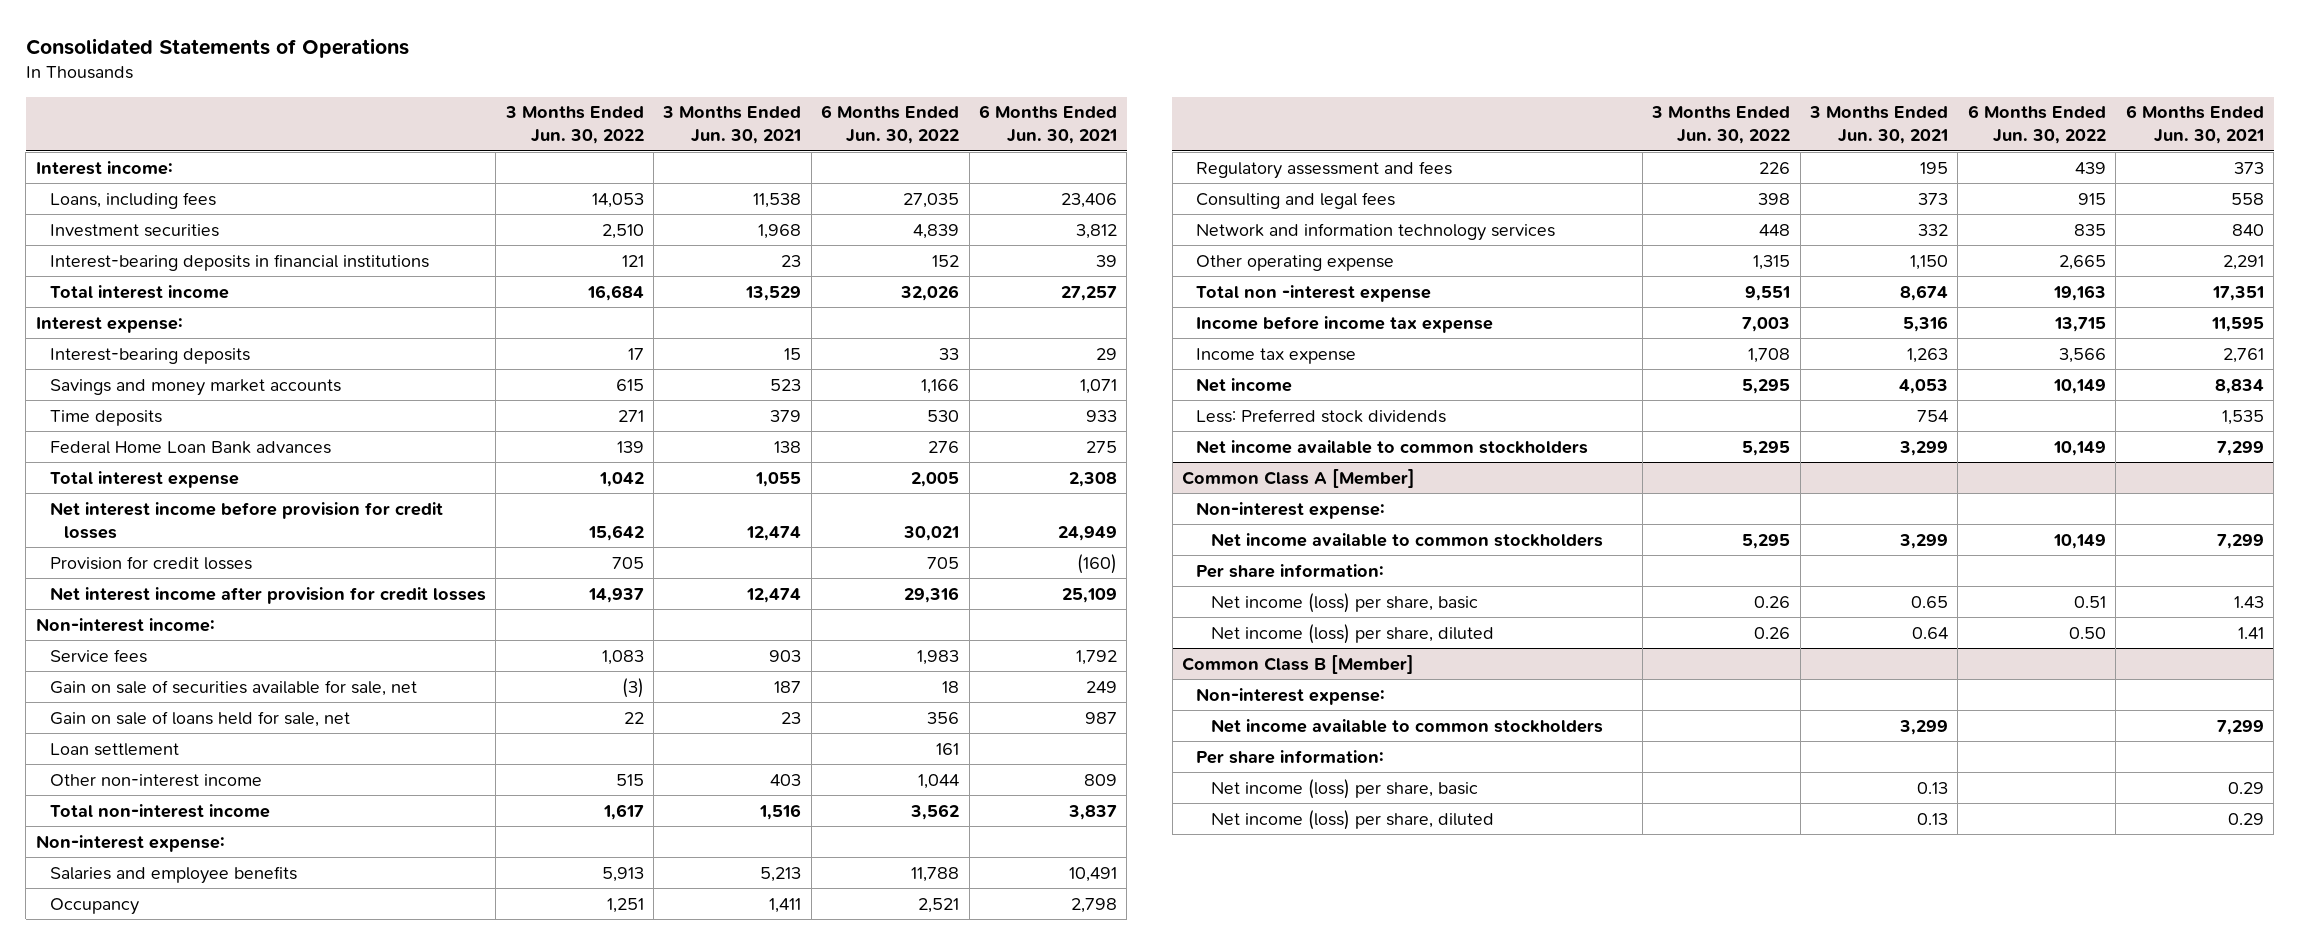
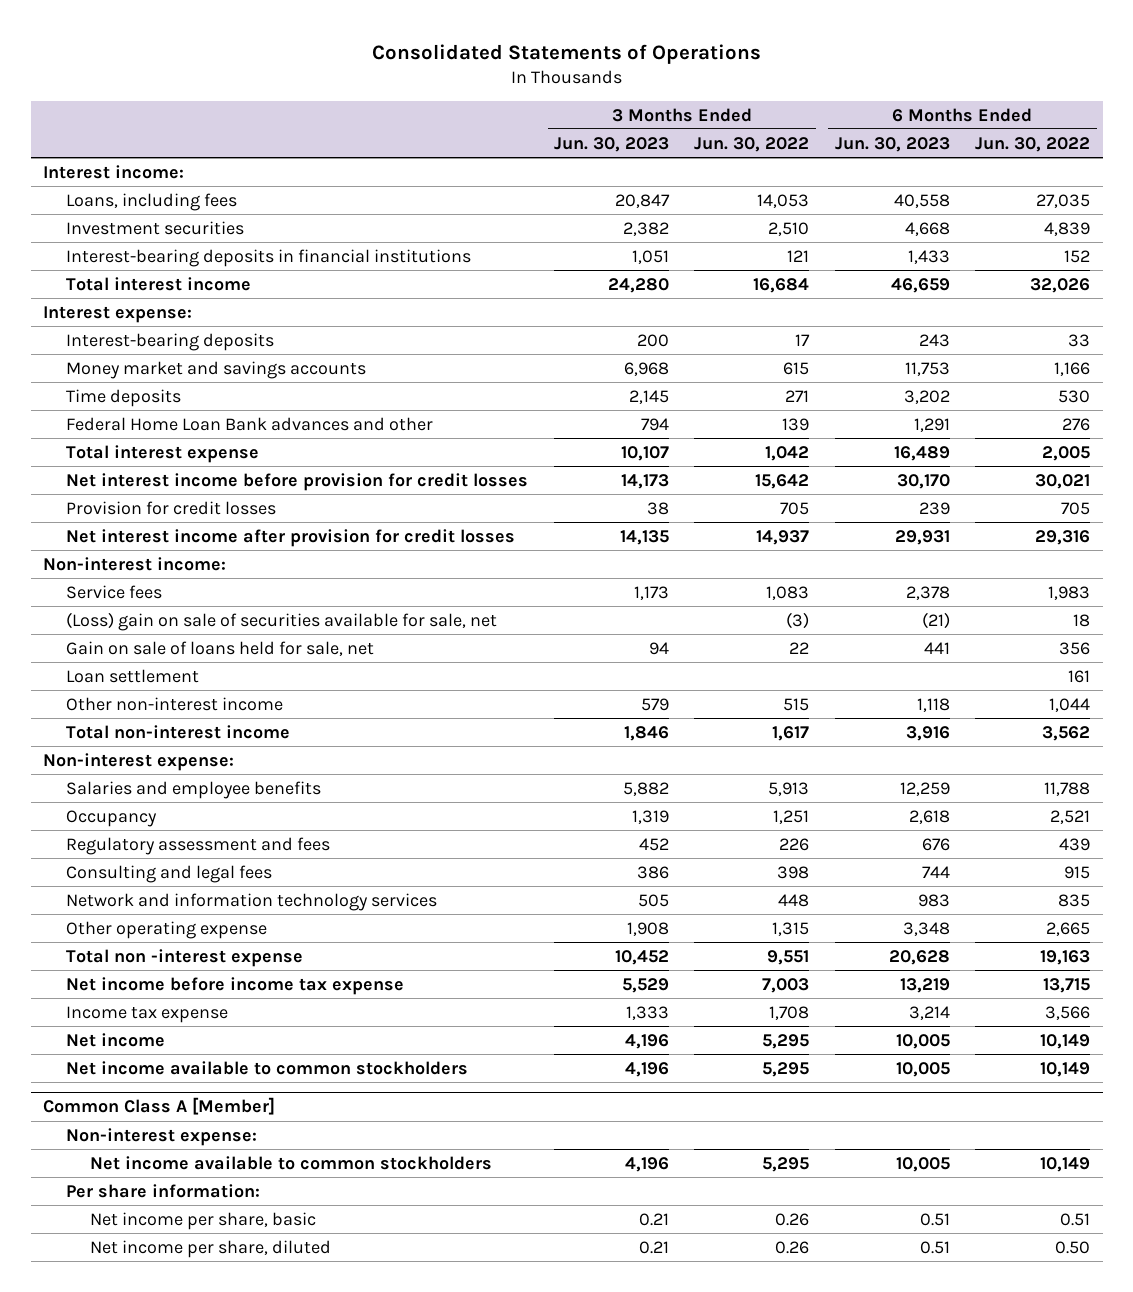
[662,106,802,145] 3 Months Ended Jun. 30, 2021 -> none
[979,105,1118,145] 6 Months Ended Jun. 30, 2021 -> none
none -> [553,136,669,152] Jun. 30, 2023
none -> [834,136,950,152] Jun. 30, 2023
[49,378,341,396] Savings and money market accounts -> [66,360,367,379] Money market and savings accounts
[49,440,331,454] Federal Home Loan Bank advances -> [66,416,434,431] Federal Home Loan Bank advances and other
[49,679,417,696] Gain on sale of securities available for sale, net -> [66,611,498,631] (Loss) gain on sale of securities available for sale, net
[1196,315,1494,333] Income before income tax expense -> [66,976,405,995] Net income before income tax expense
[1196,408,1447,423] Less: Preferred stock dividends -> none
[1182,654,1415,674] Common Class B [Member] -> none
[1196,687,1386,705] Non-interest expense: -> none
[1210,718,1603,733] Net income available to common stockholders -> none
[1196,749,1385,764] Per share information: -> none
[1210,778,1478,799] Net income (loss) per share, basic -> none
[1210,809,1494,830] Net income (loss) per share, diluted -> none
[1210,592,1478,613] Net income (loss) per share, basic -> [89,1211,316,1230] Net income per share, basic
[1210,623,1494,644] Net income (loss) per share, diluted -> [89,1239,331,1258] Net income per share, diluted

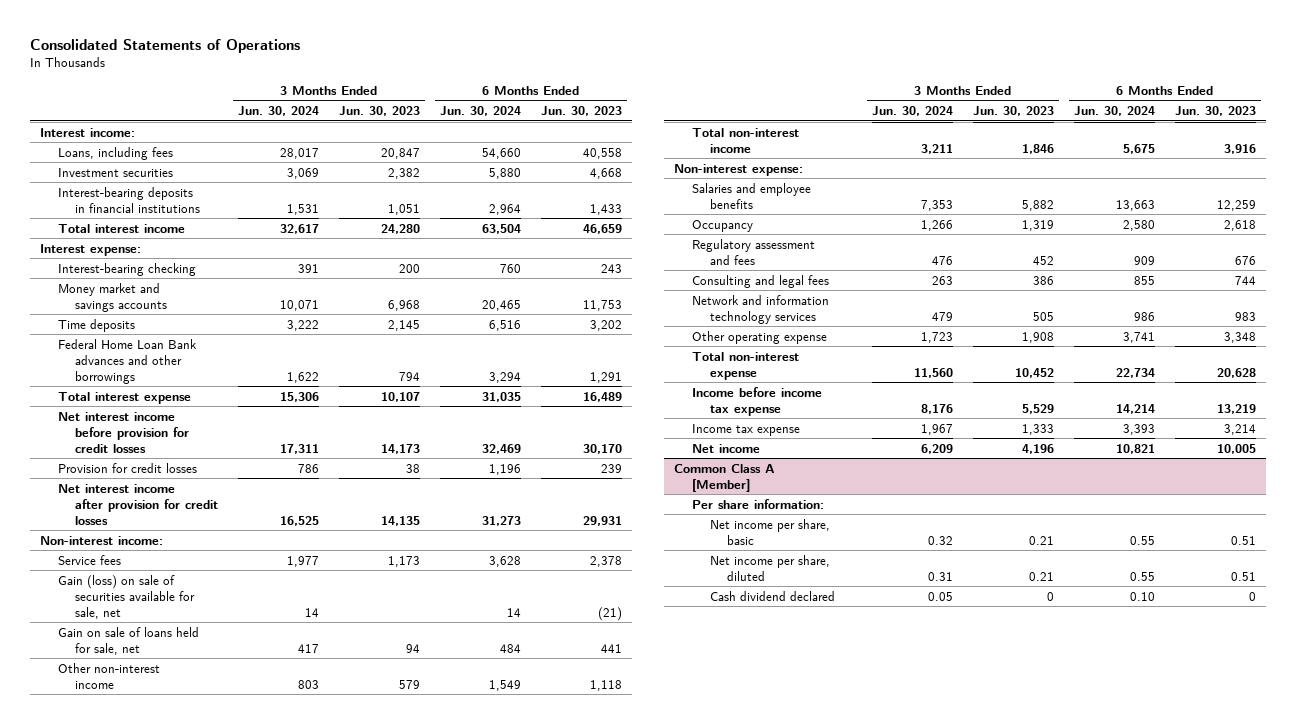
[694,136,810,152] Jun. 30, 2022 -> none
[975,136,1091,152] Jun. 30, 2022 -> none
none -> [238,106,320,117] Jun. 30, 2024
none -> [439,106,521,117] Jun. 30, 2024
[66,332,275,351] Interest-bearing deposits -> [57,262,196,276] Interest-bearing checking
[66,416,434,431] Federal Home Loan Bank advances and other -> [57,338,197,384] Federal Home Loan Bank advances and other borrowings
[66,611,498,631] (Loss) gain on sale of securities available for sale, net -> [57,574,196,619] Gain (loss) on sale of securities available for sale, net
[66,668,200,683] Loan settlement -> none
[66,948,304,967] Total non -interest expense -> [691,351,799,380] Total non-interest expense
[66,976,405,995] Net income before income tax expense -> [691,386,822,416] Income before income tax expense
[66,1060,469,1075] Net income available to common stockholders -> none
[66,1127,258,1146] Non-interest expense: -> none
[89,1155,492,1170] Net income available to common stockholders -> none
none -> [709,590,835,601] Cash dividend declared

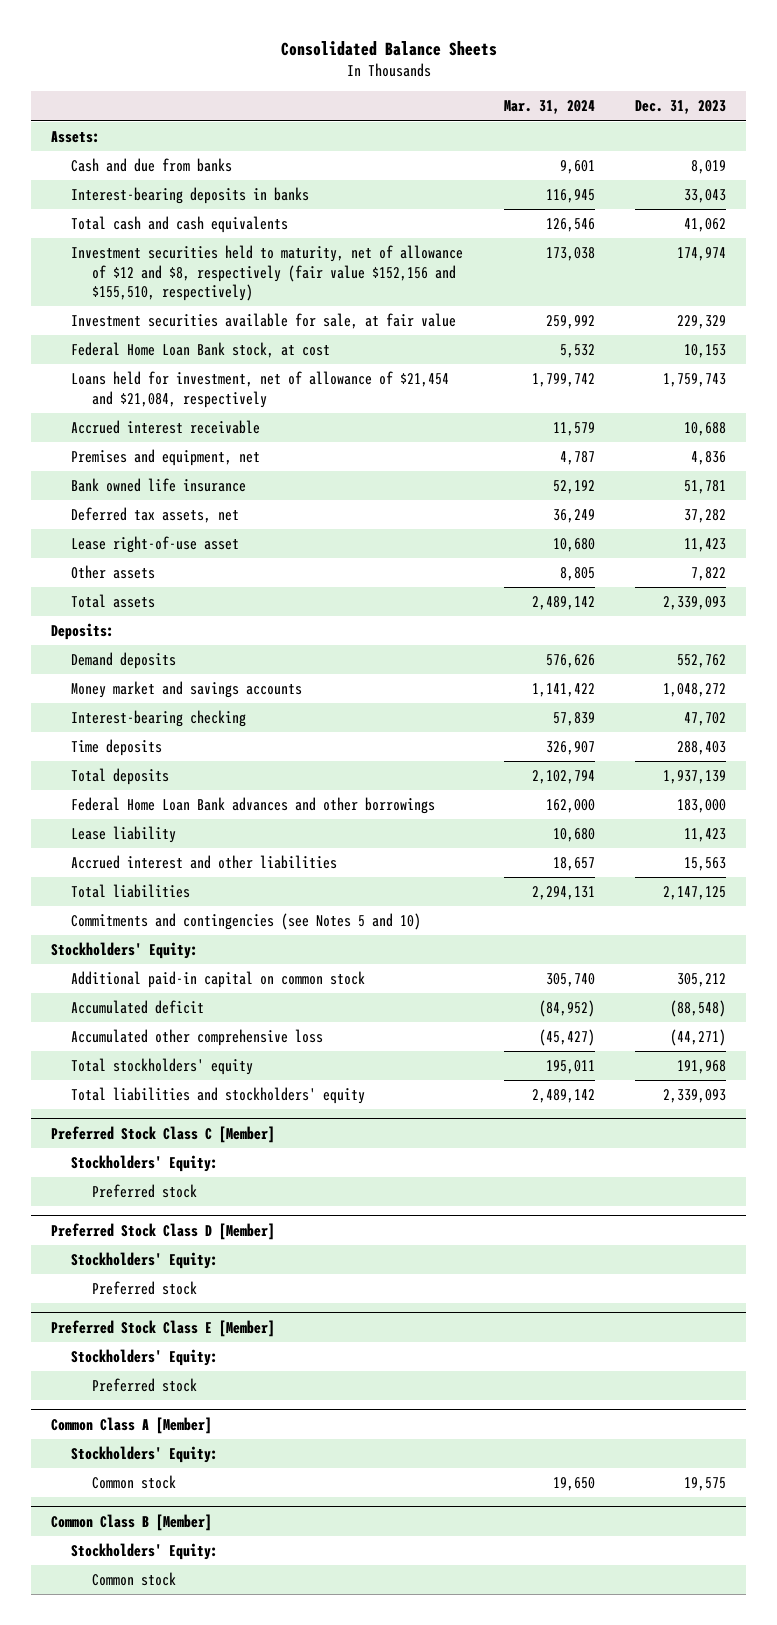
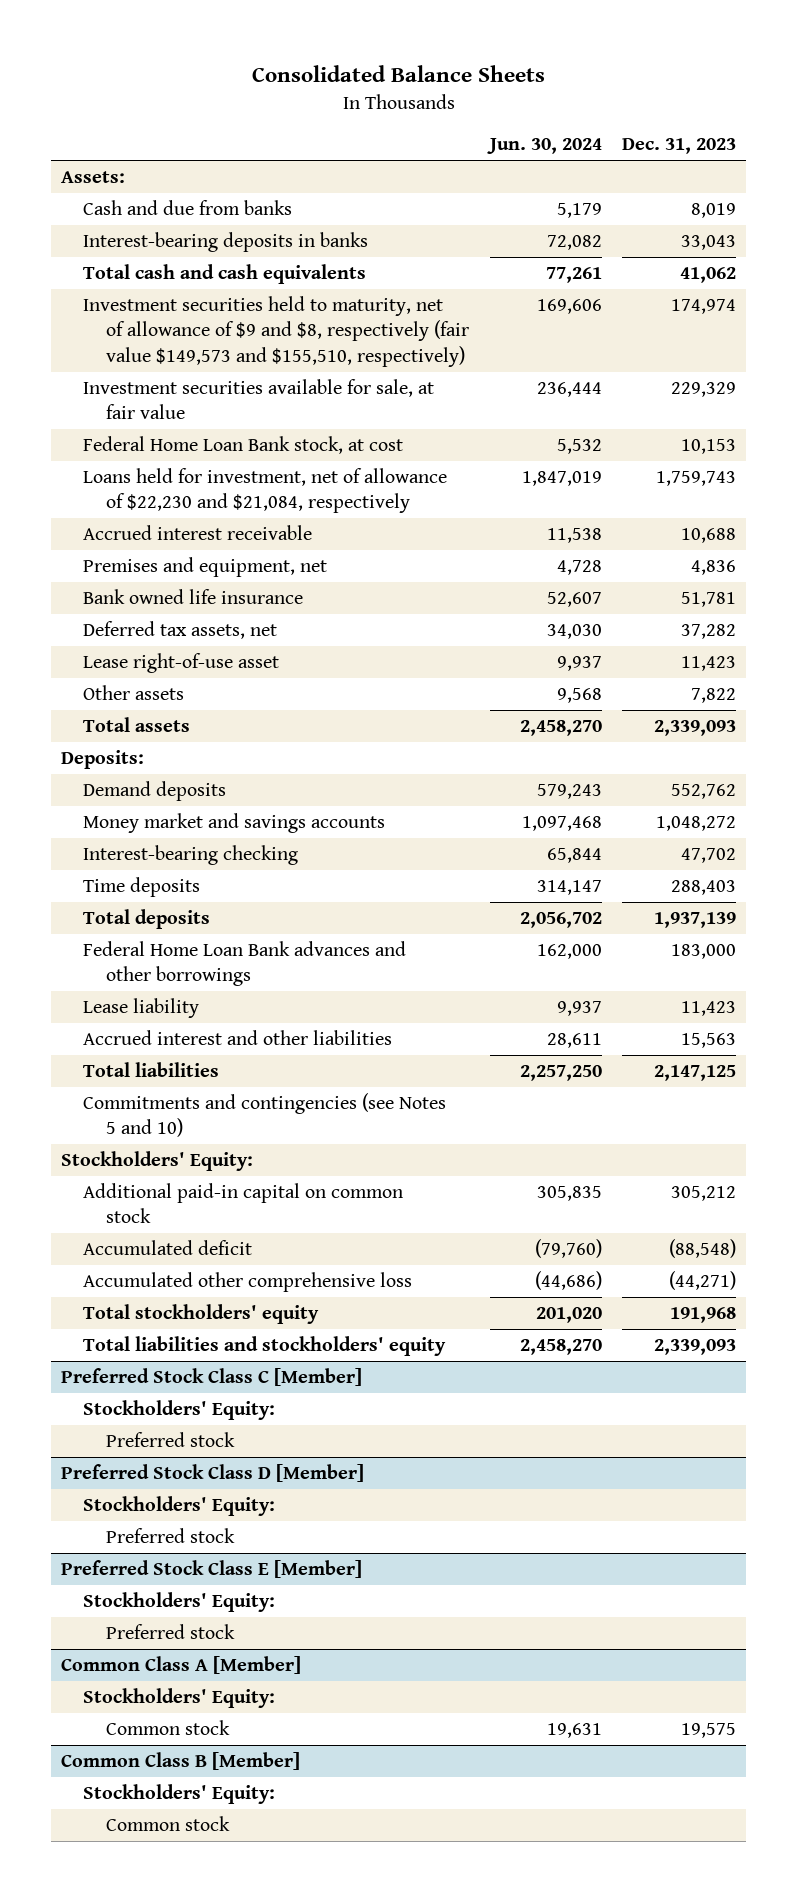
[503,100,595,115] Mar. 31, 2024 -> none
none -> [486,138,602,155] Jun. 30, 2024
[71,245,464,302] Investment securities held to maturity, net of allowance of $12 and $8, respectively (fair value $152,156 and $155,510, respectively) -> [83,295,469,367] Investment securities held to maturity, net of allowance of $9 and $8, respectively (fair value $149,573 and $155,510, respectively)
[71,371,450,408] Loans held for investment, net of allowance of $21,454 and $21,084, respectively -> [83,467,448,514] Loans held for investment, net of allowance of $22,230 and $21,084, respectively

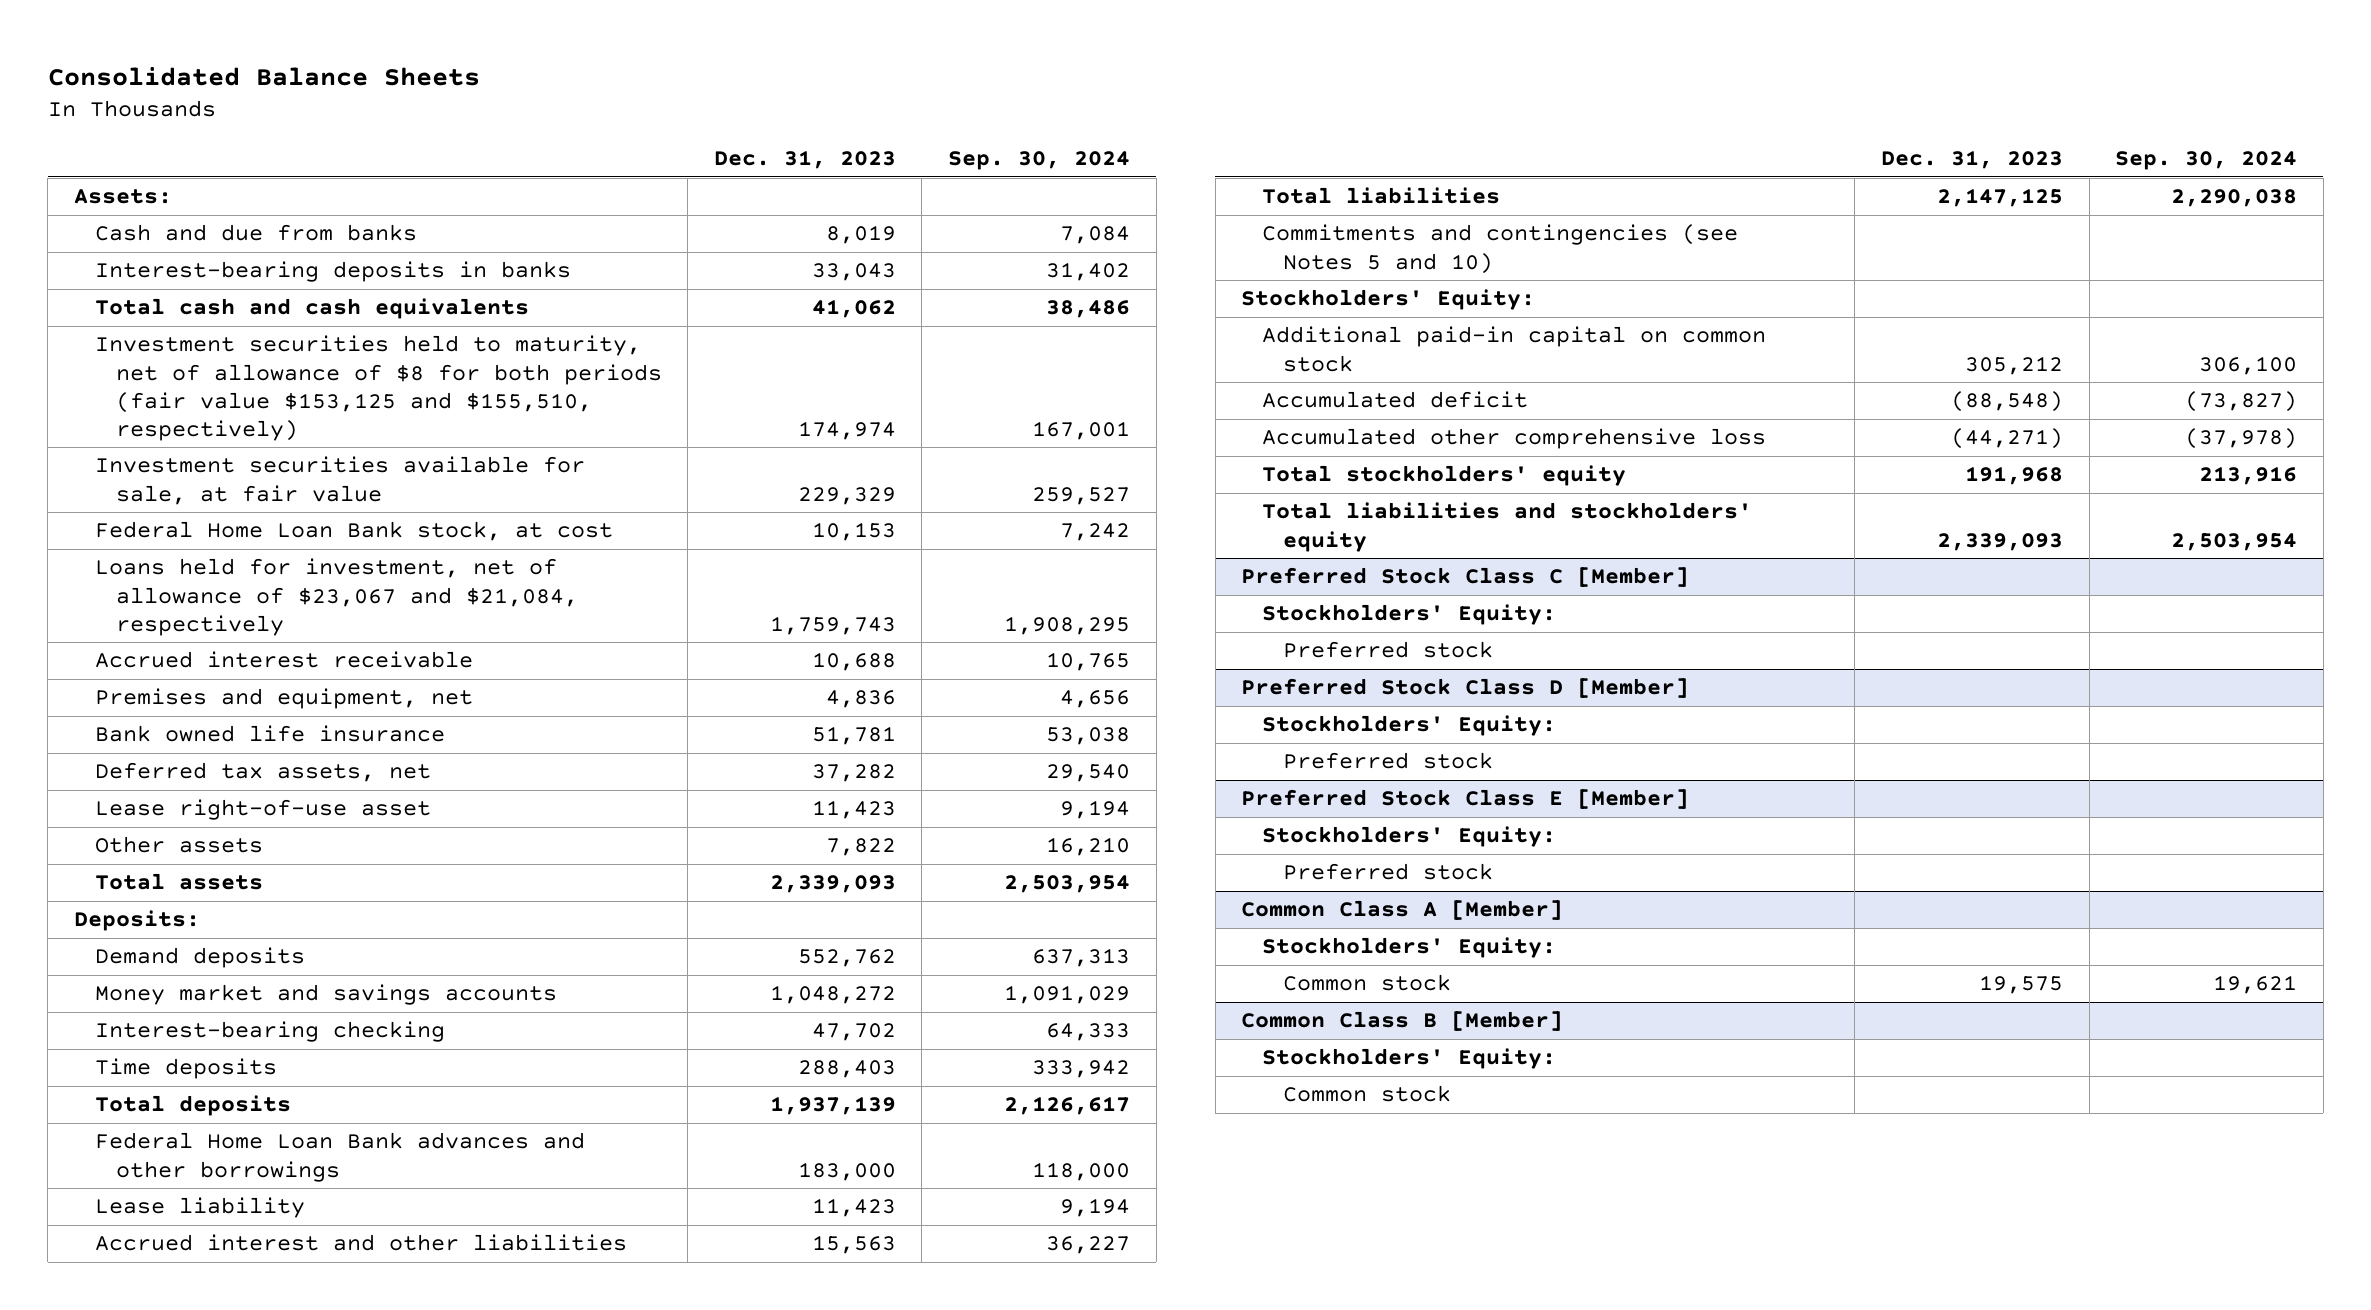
[486,138,602,155] Jun. 30, 2024 -> none
none -> [948,151,1131,171] Sep. 30, 2024
[83,295,469,367] Investment securities held to maturity, net of allowance of $9 and $8, respectively (fair value $149,573 and $155,510, respectively) -> [94,335,662,441] Investment securities held to maturity, net of allowance of $8 for both periods (fair value $153,125 and $155,510, respectively)
[83,467,448,514] Loans held for investment, net of allowance of $22,230 and $21,084, respectively -> [94,558,578,636] Loans held for investment, net of allowance of $23,067 and $21,084, respectively

